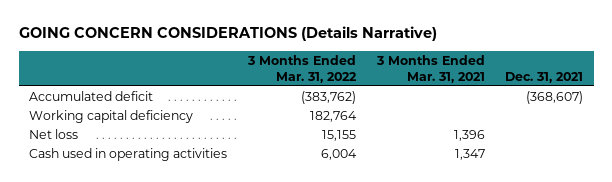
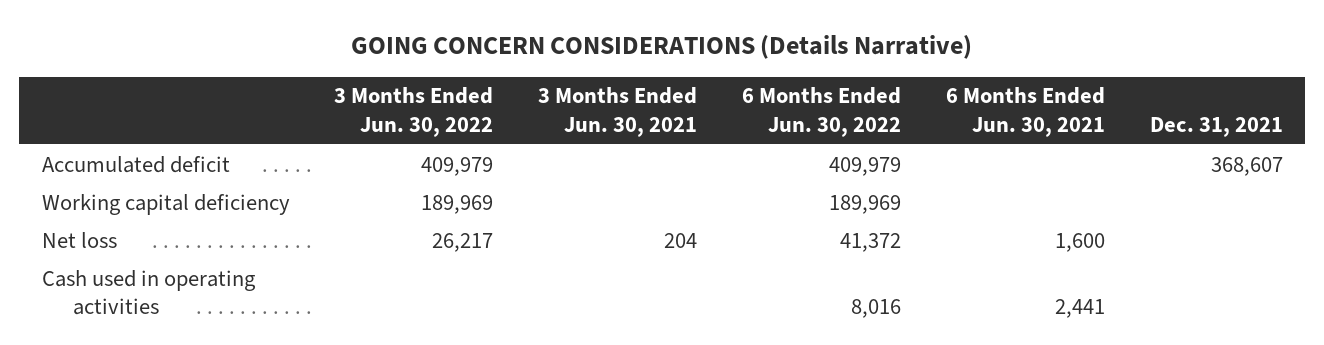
[246,55,357,83] 3 Months Ended Mar. 31, 2022 -> none
[375,55,485,83] 3 Months Ended Mar. 31, 2021 -> none
none -> [334,87,494,138] 3 Months Ended Jun. 30, 2022
none -> [538,87,698,138] 3 Months Ended Jun. 30, 2021
none -> [742,87,902,138] 6 Months Ended Jun. 30, 2022
none -> [946,87,1106,138] 6 Months Ended Jun. 30, 2021
[526,91,584,105] (368,607) -> [1210,156,1283,176] 368,607

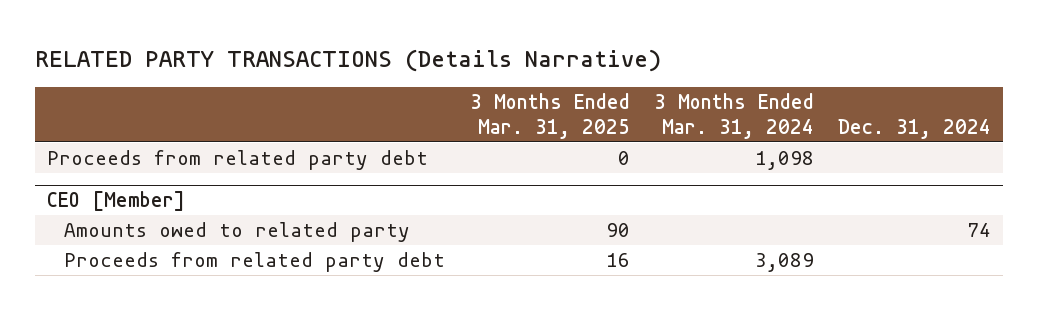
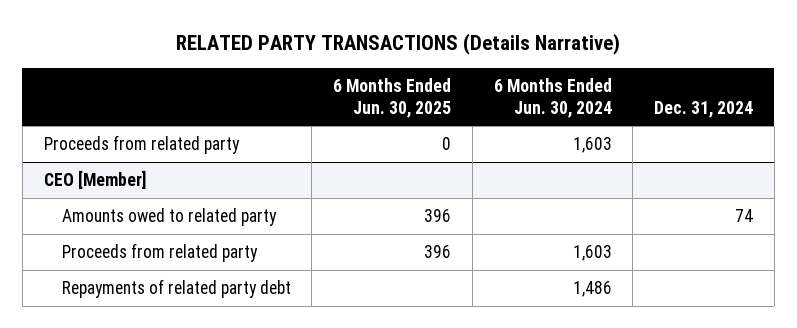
[469,93,630,139] 3 Months Ended Mar. 31, 2025 -> none
[653,93,814,139] 3 Months Ended Mar. 31, 2024 -> none
none -> [333,77,452,118] 6 Months Ended Jun. 30, 2025
none -> [493,77,612,118] 6 Months Ended Jun. 30, 2024
[46,150,428,171] Proceeds from related party debt -> [43,135,240,155] Proceeds from related party
[64,252,446,273] Proceeds from related party debt -> [61,243,258,263] Proceeds from related party
none -> [61,279,291,299] Repayments of related party debt

